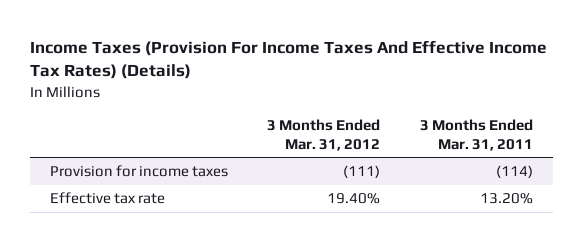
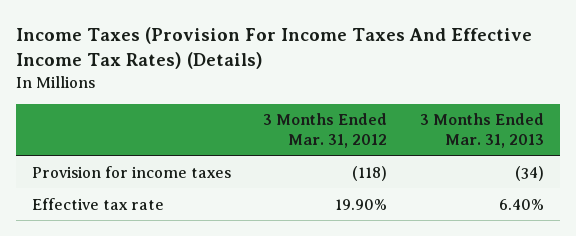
[420,118,534,151] 3 Months Ended Mar. 31, 2011 -> none
none -> [419,113,544,148] 3 Months Ended Mar. 31, 2013
[343,165,381,179] (111) -> [352,165,388,181] (118)
[327,193,381,205] 19.40% -> [335,198,388,210] 19.90%

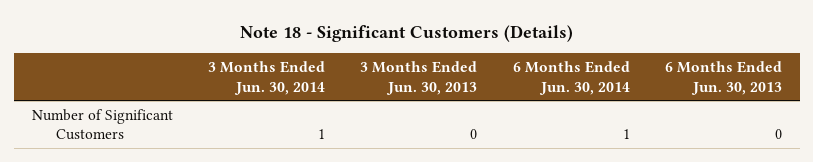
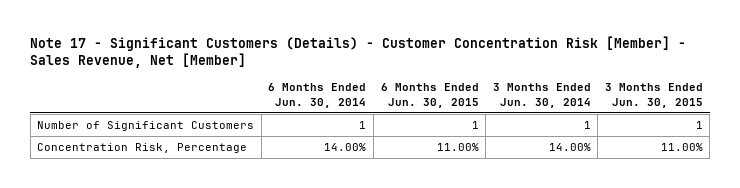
[239,24,573,42] Note 18 - Significant Customers (Details) -> [30,35,687,69] Note 17 - Significant Customers (Details) - Customer Concentration Risk [Member] - Sales Revenue, Net [Member]
[360,61,478,95] 3 Months Ended Jun. 30, 2013 -> none
[664,61,782,95] 6 Months Ended Jun. 30, 2013 -> none
none -> [380,83,479,108] 6 Months Ended Jun. 30, 2015
none -> [604,83,703,108] 3 Months Ended Jun. 30, 2015
none -> [37,143,248,154] Concentration Risk, Percentage

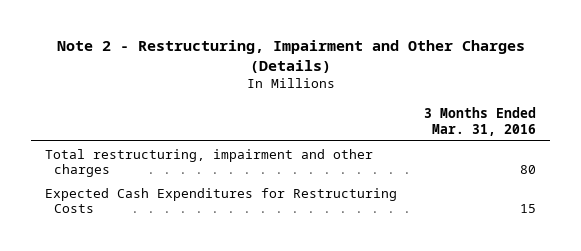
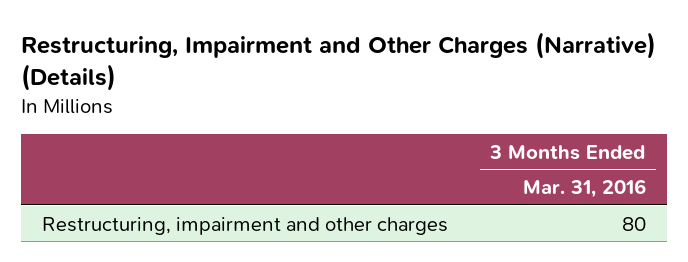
[56,39,525,73] Note 2 - Restructuring, Impairment and Other Charges (Details) -> [21,32,657,92] Restructuring, Impairment and Other Charges (Narrative) (Details)
[44,187,397,214] Expected Cash Expenditures for Restructuring Costs -> none
[44,148,373,178] Total restructuring, impairment and other charges -> [42,216,449,235] Restructuring, impairment and other charges

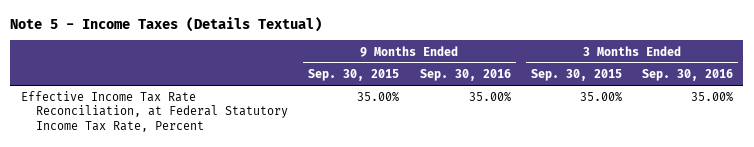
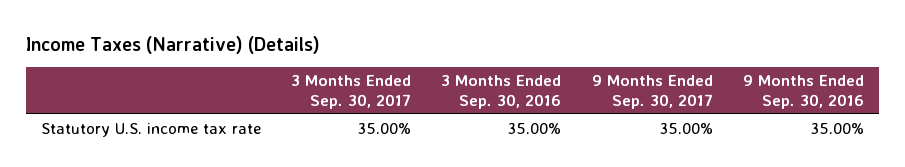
[10,16,323,32] Note 5 - Income Taxes (Details Textual) -> [25,35,320,54] Income Taxes (Narrative) (Details)
[308,68,400,81] Sep. 30, 2015 -> none
[530,68,622,81] Sep. 30, 2015 -> none
none -> [290,74,411,110] 3 Months Ended Sep. 30, 2017
none -> [591,74,713,110] 9 Months Ended Sep. 30, 2017
[20,91,289,132] Effective Income Tax Rate Reconciliation, at Federal Statutory Income Tax Rate, Percent -> [40,122,261,137] Statutory U.S. income tax rate

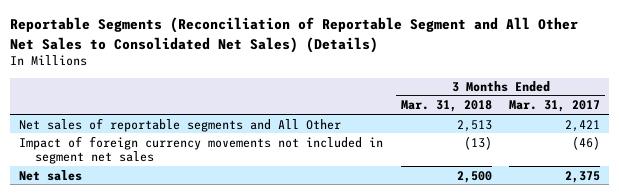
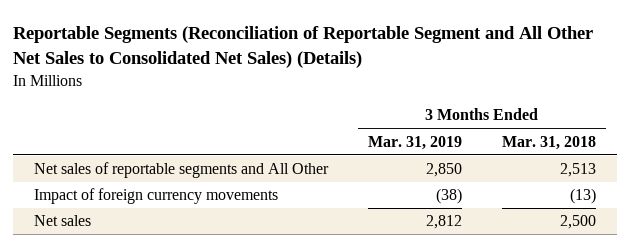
[509,100,601,113] Mar. 31, 2017 -> none
none -> [368,135,463,150] Mar. 31, 2019
[18,135,383,165] Impact of foreign currency movements not included in segment net sales -> [33,188,278,205] Impact of foreign currency movements

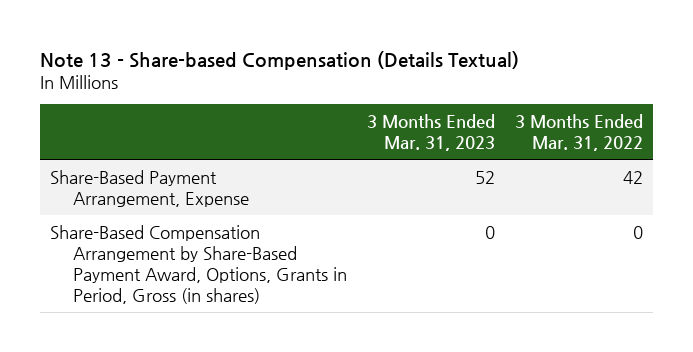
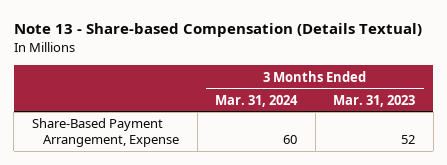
[514,113,643,152] 3 Months Ended Mar. 31, 2022 -> none
none -> [215,94,299,107] Mar. 31, 2024
[50,224,347,305] Share-Based Compensation Arrangement by Share-Based Payment Award, Options, Grants in Period, Gross (in shares) -> none

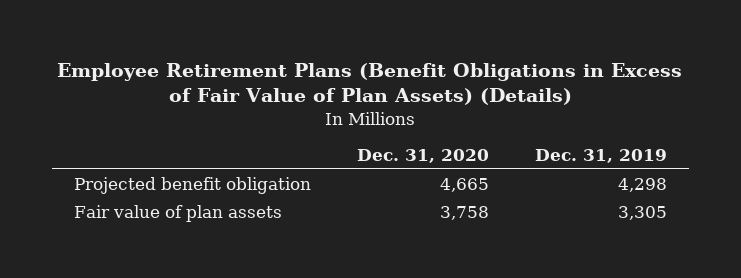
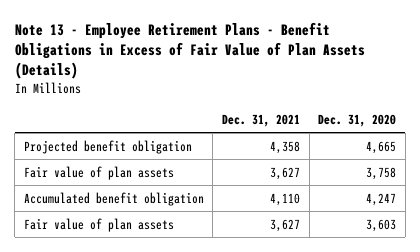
[57,62,683,106] Employee Retirement Plans (Benefit Obligations in Excess of Fair Value of Plan Assets) (Details) -> [14,21,365,80] Note 13 - Employee Retirement Plans - Benefit Obligations in Excess of Fair Value of Plan Assets (Details)
[534,148,667,163] Dec. 31, 2019 -> none
none -> [221,113,300,127] Dec. 31, 2021
none -> [23,191,204,206] Accumulated benefit obligation
none -> [23,217,174,232] Fair value of plan assets

